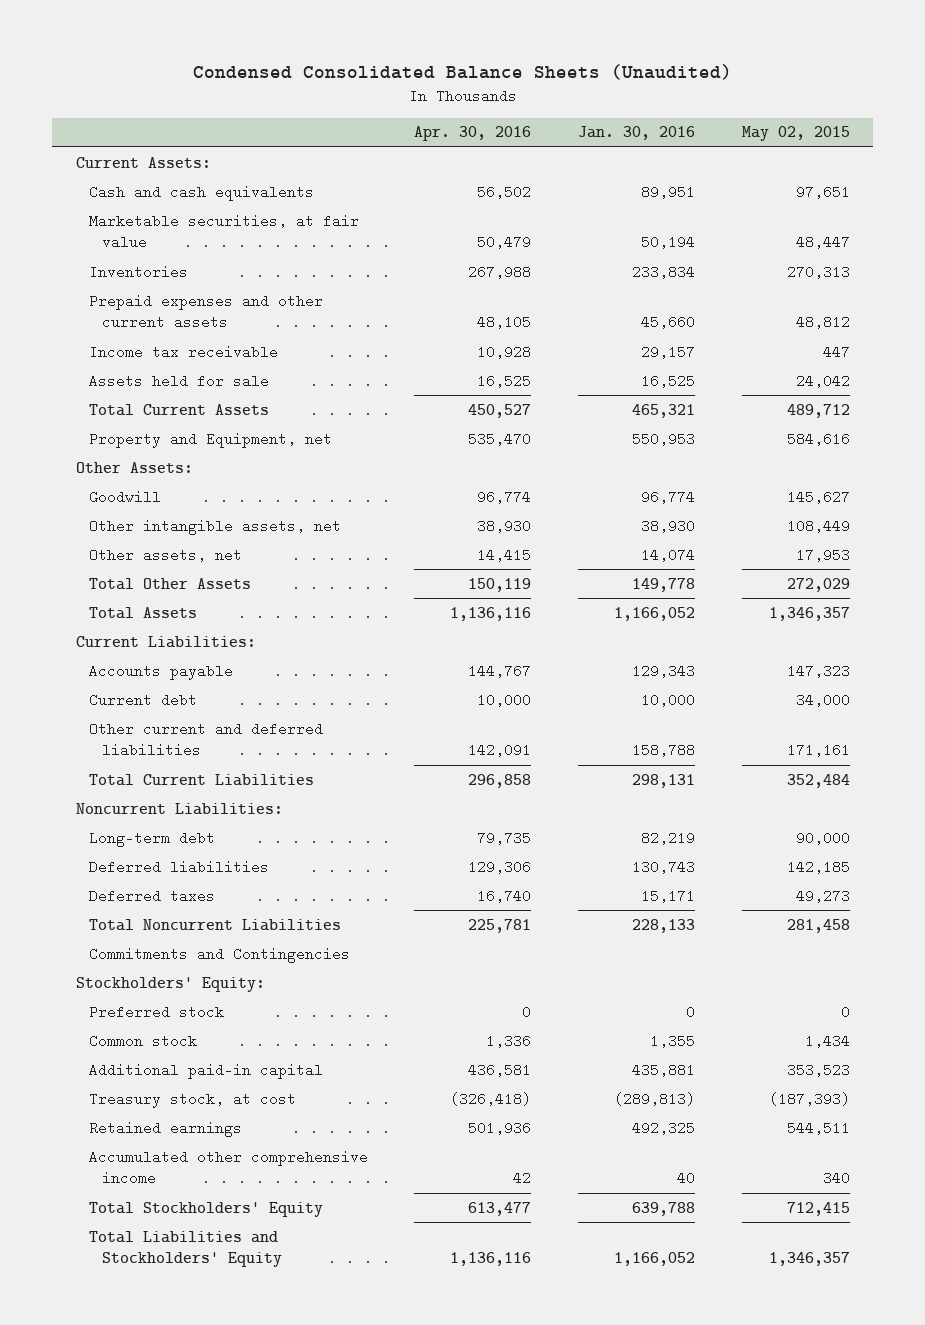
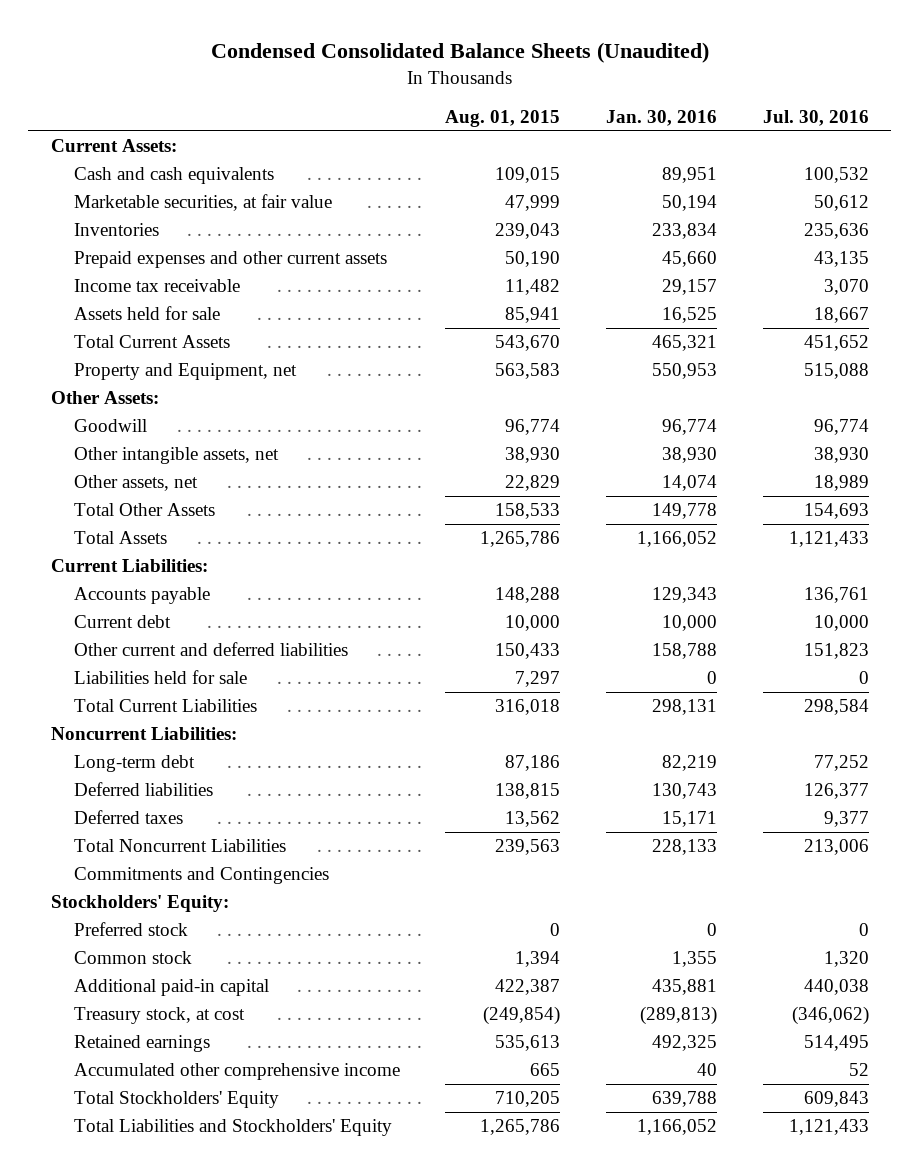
[414,126,532,142] Apr. 30, 2016 -> none
[741,126,850,142] May 02, 2015 -> none
none -> [445,110,561,128] Aug. 01, 2015
none -> [762,110,869,127] Jul. 30, 2016
none -> [73,670,247,685] Liabilities held for sale

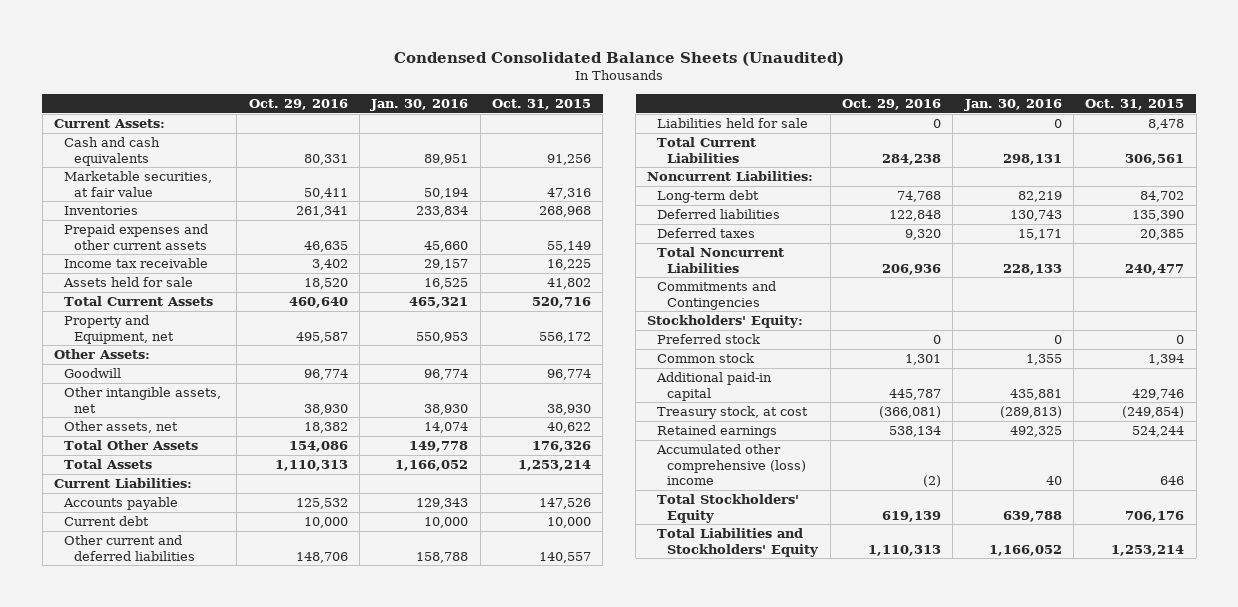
[445,110,561,128] Aug. 01, 2015 -> none
[762,110,869,127] Jul. 30, 2016 -> none
none -> [248,98,348,110] Oct. 29, 2016
none -> [491,98,591,110] Oct. 31, 2015
[73,1063,400,1081] Accumulated other comprehensive income -> [656,444,807,486] Accumulated other comprehensive (loss) income

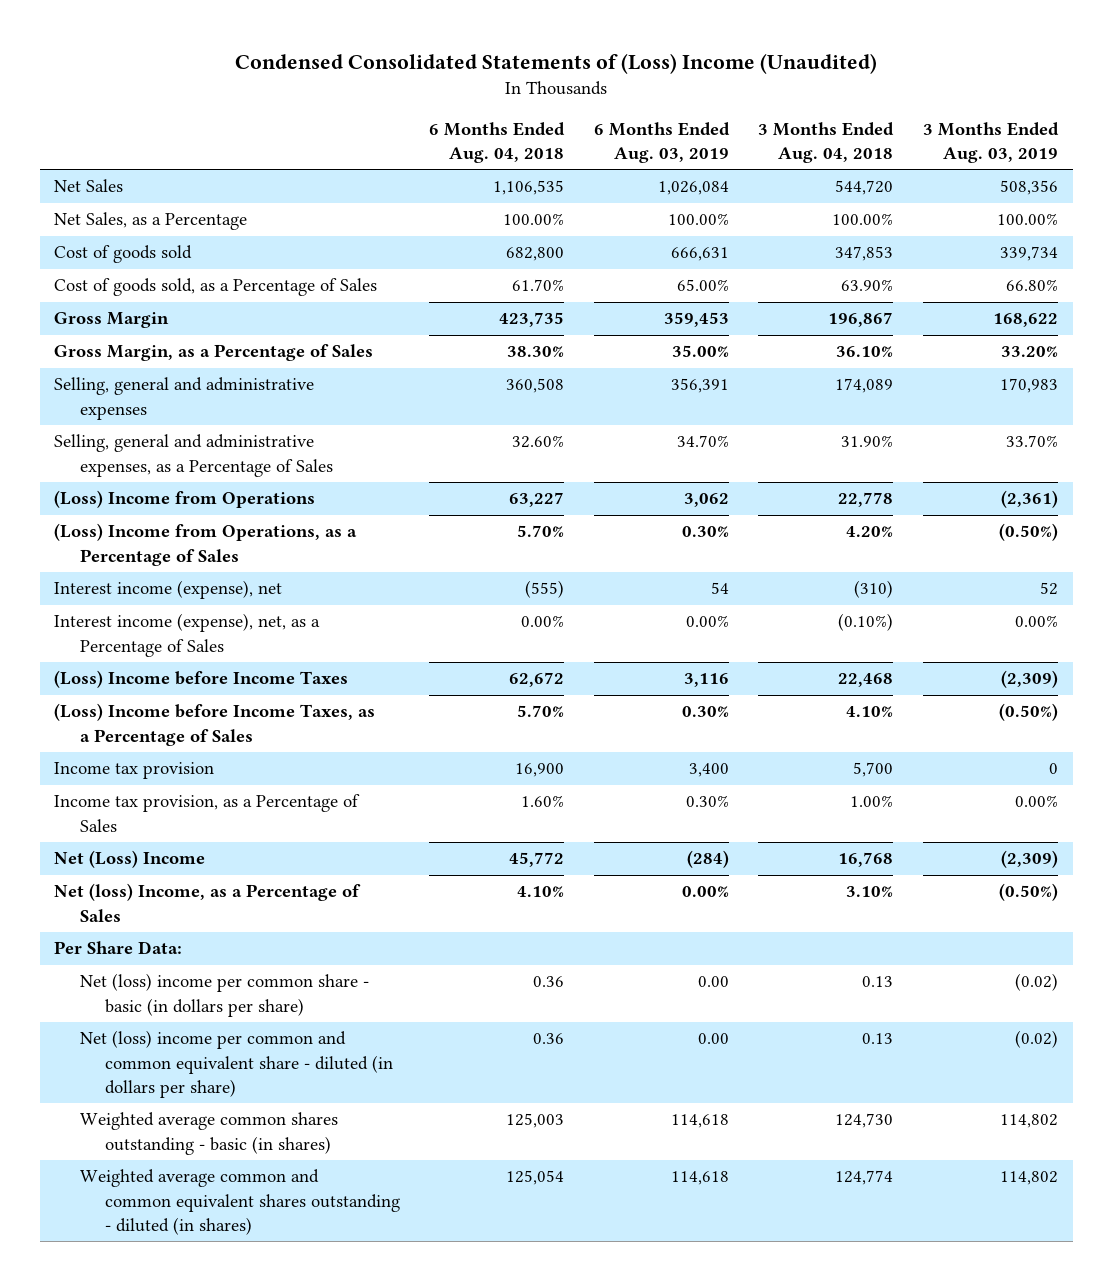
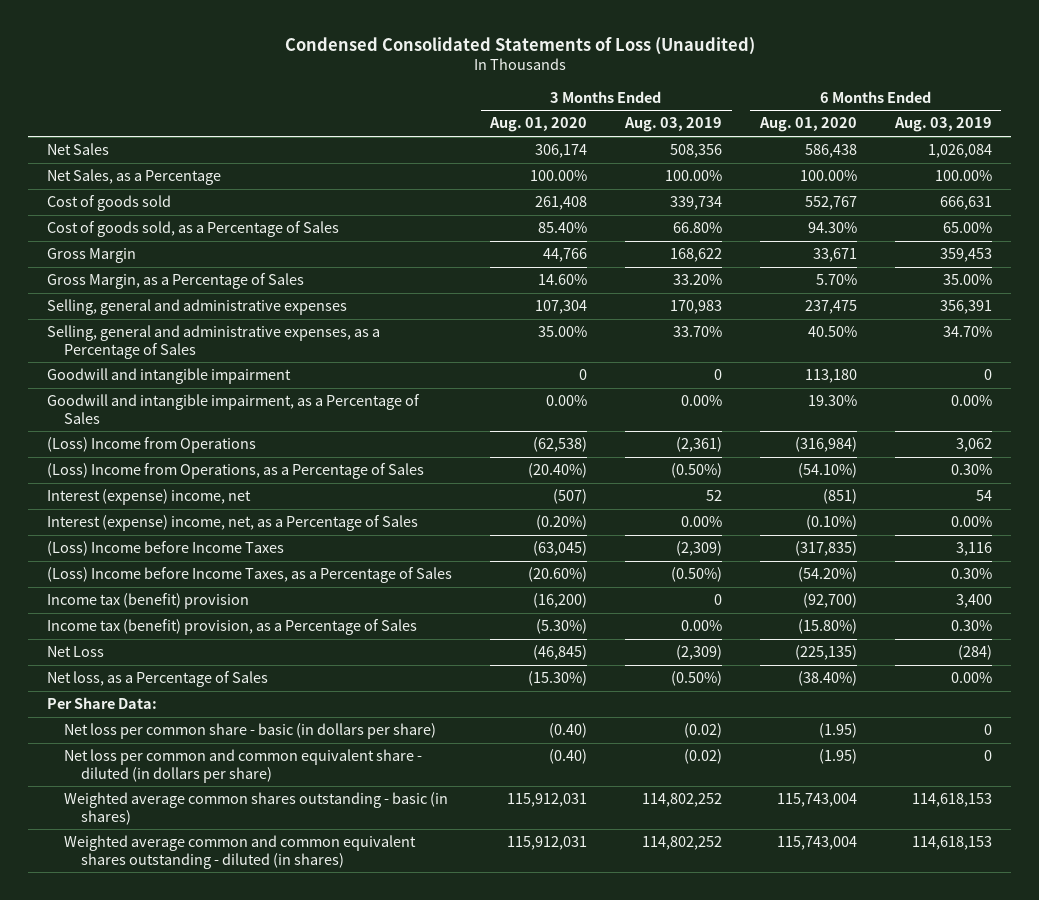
[235,52,878,74] Condensed Consolidated Statements of (Loss) Income (Unaudited) -> [284,36,755,55] Condensed Consolidated Statements of Loss (Unaudited)
[429,121,566,163] 6 Months Ended Aug. 04, 2018 -> none
[758,121,895,163] 3 Months Ended Aug. 04, 2018 -> none
none -> [489,117,588,133] Aug. 01, 2020
none -> [758,117,857,133] Aug. 01, 2020
none -> [47,368,292,385] Goodwill and intangible impairment
none -> [47,394,421,424] Goodwill and intangible impairment, as a Percentage of Sales
[54,580,283,600] Interest income (expense), net -> [47,489,252,506] Interest (expense) income, net
[54,613,321,657] Interest income (expense), net, as a Percentage of Sales -> [47,515,419,532] Interest (expense) income, net, as a Percentage of Sales
[54,762,215,780] Income tax provision -> [47,593,250,610] Income tax (benefit) provision
[54,794,361,832] Income tax provision, as a Percentage of Sales -> [47,619,418,636] Income tax (benefit) provision, as a Percentage of Sales
[54,850,206,869] Net (Loss) Income -> [47,646,105,658] Net Loss
[54,883,362,922] Net (loss) Income, as a Percentage of Sales -> [47,671,269,688] Net loss, as a Percentage of Sales
[79,973,369,1017] Net (loss) income per common share - basic (in dollars per share) -> [63,723,436,740] Net loss per common share - basic (in dollars per share)
[697,976,729,988] 0.00 -> [983,724,992,736] 0
[79,1030,393,1098] Net (loss) income per common and common equivalent share - diluted (in dollars per share) -> [63,749,422,783] Net loss per common and common equivalent share - diluted (in dollars per share)
[697,1033,729,1045] 0.00 -> [983,750,992,762] 0
[670,1114,729,1129] 114,618 -> [911,793,992,808] 114,618,153
[999,1114,1058,1129] 114,802 -> [642,793,723,808] 114,802,252
[670,1171,729,1186] 114,618 -> [911,836,992,851] 114,618,153
[999,1171,1058,1186] 114,802 -> [642,836,723,851] 114,802,252

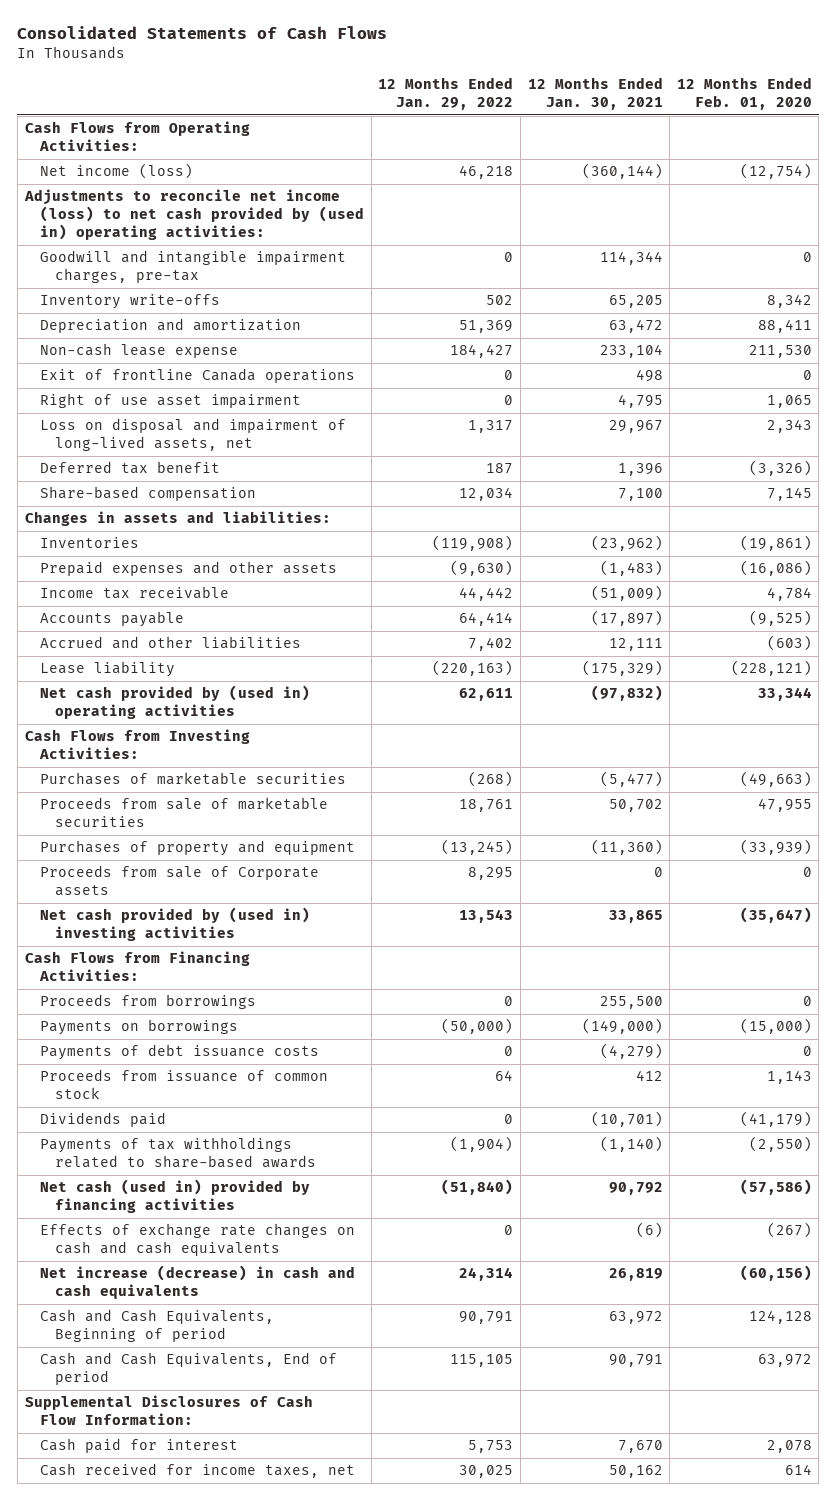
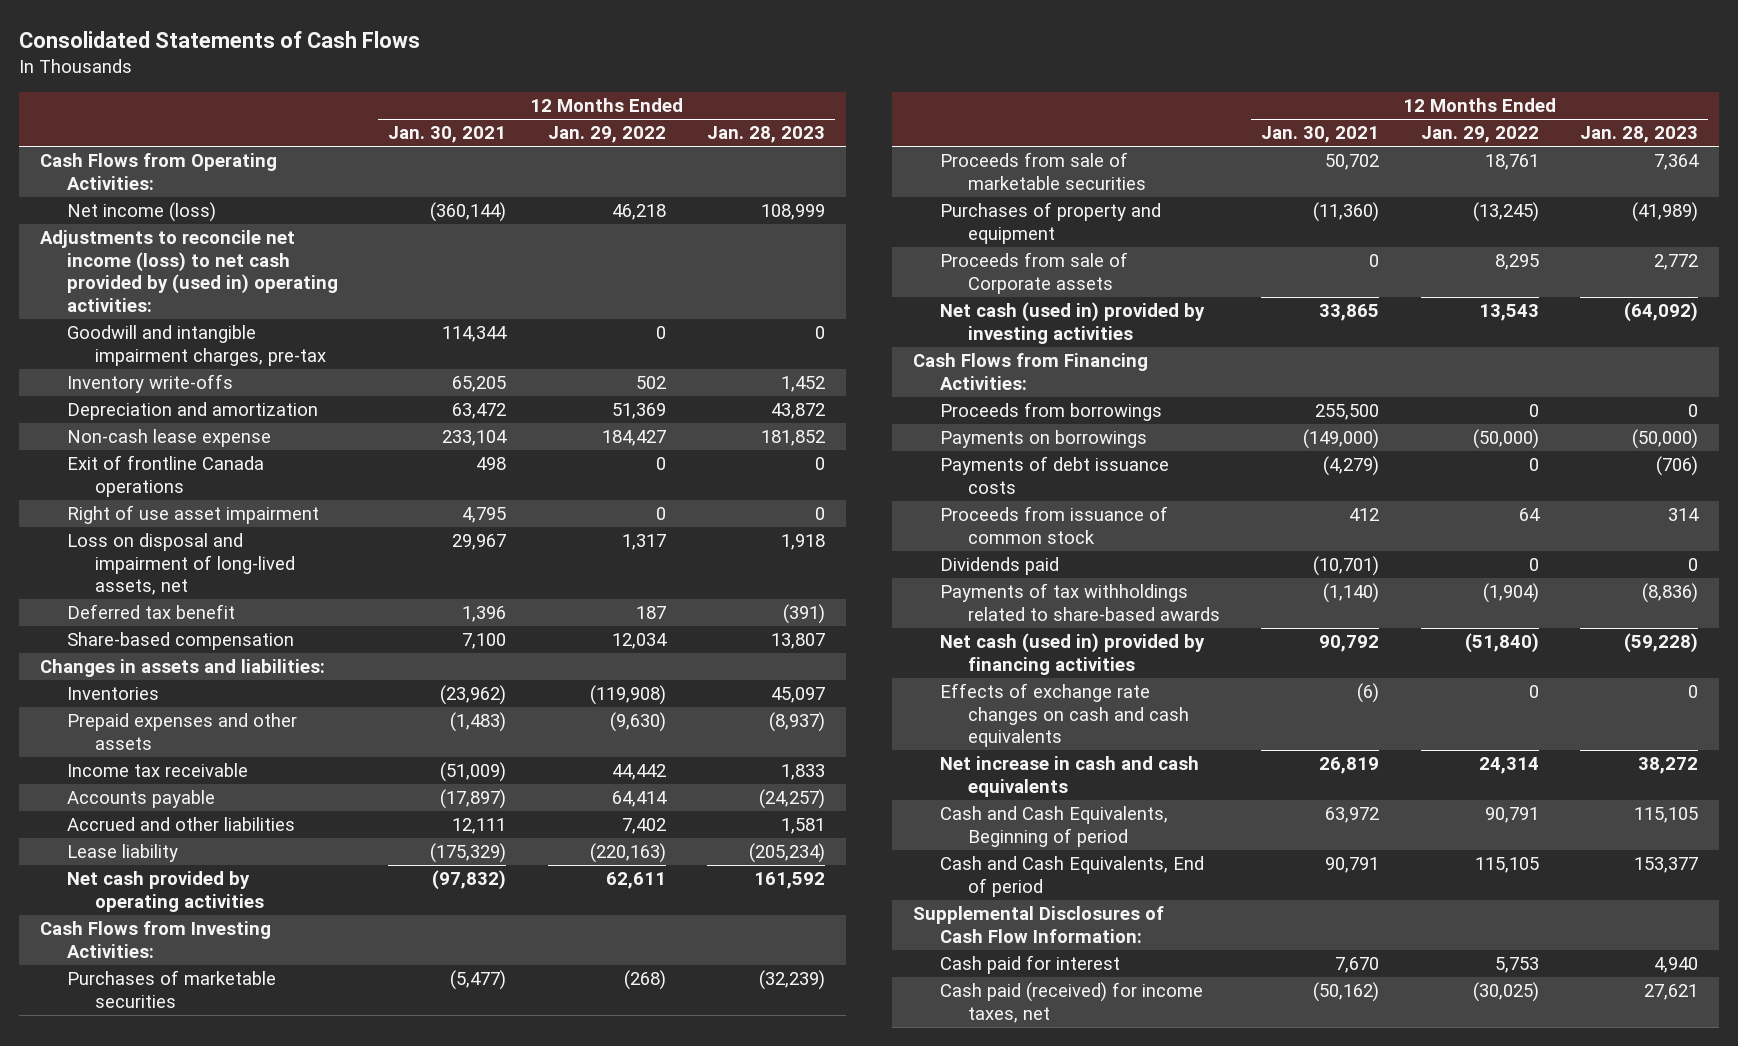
[676,77,812,111] 12 Months Ended Feb. 01, 2020 -> none
none -> [707,126,826,144] Jan. 28, 2023
[39,685,310,720] Net cash provided by (used in) operating activities -> [67,871,264,912] Net cash provided by operating activities
[39,907,310,942] Net cash provided by (used in) investing activities -> [940,302,1206,344] Net cash (used in) provided by investing activities
[39,1265,355,1300] Net increase (decrease) in cash and cash equivalents -> [940,756,1200,797] Net increase in cash and cash equivalents
[39,1463,355,1479] Cash received for income taxes, net -> [940,982,1204,1023] Cash paid (received) for income taxes, net
[459,1465,514,1479] 30,025 -> [1472,982,1539,1003] (30,025)
[608,1465,663,1479] 50,162 -> [1313,982,1380,1003] (50,162)

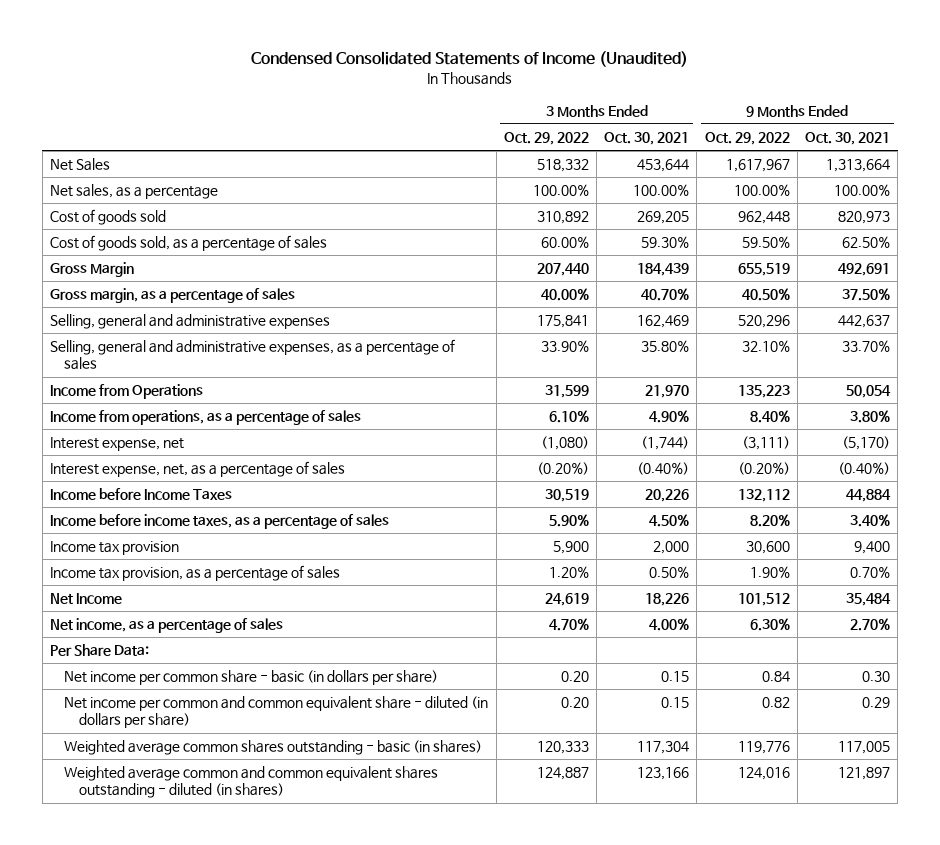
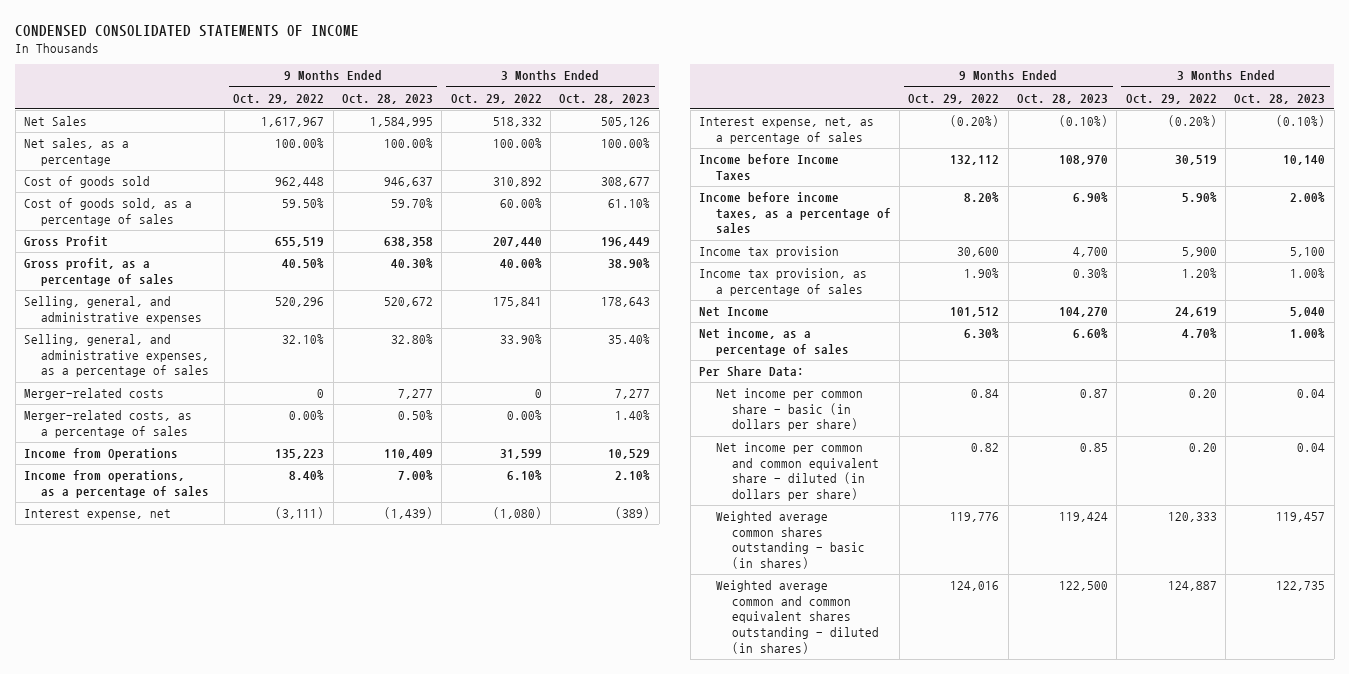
[251,51,689,68] Condensed Consolidated Statements of Income (Unaudited) -> [15,24,360,37] CONDENSED CONSOLIDATED STATEMENTS OF INCOME
[604,132,690,146] Oct. 30, 2021 -> none
[805,132,891,146] Oct. 30, 2021 -> none
none -> [341,93,433,104] Oct. 28, 2023
none -> [559,93,651,104] Oct. 28, 2023
[49,262,134,278] Gross Margin -> [24,236,109,248] Gross Profit
[49,288,295,304] Gross margin, as a percentage of sales -> [24,258,174,286] Gross profit, as a percentage of sales
[49,314,330,330] Selling, general and administrative expenses -> [24,296,202,324] Selling, general, and administrative expenses
[49,339,455,371] Selling, general and administrative expenses, as a percentage of sales -> [24,334,209,378] Selling, general, and administrative expenses, as a percentage of sales
none -> [24,388,165,401] Merger-related costs
none -> [24,410,193,438] Merger-related costs, as a percentage of sales

